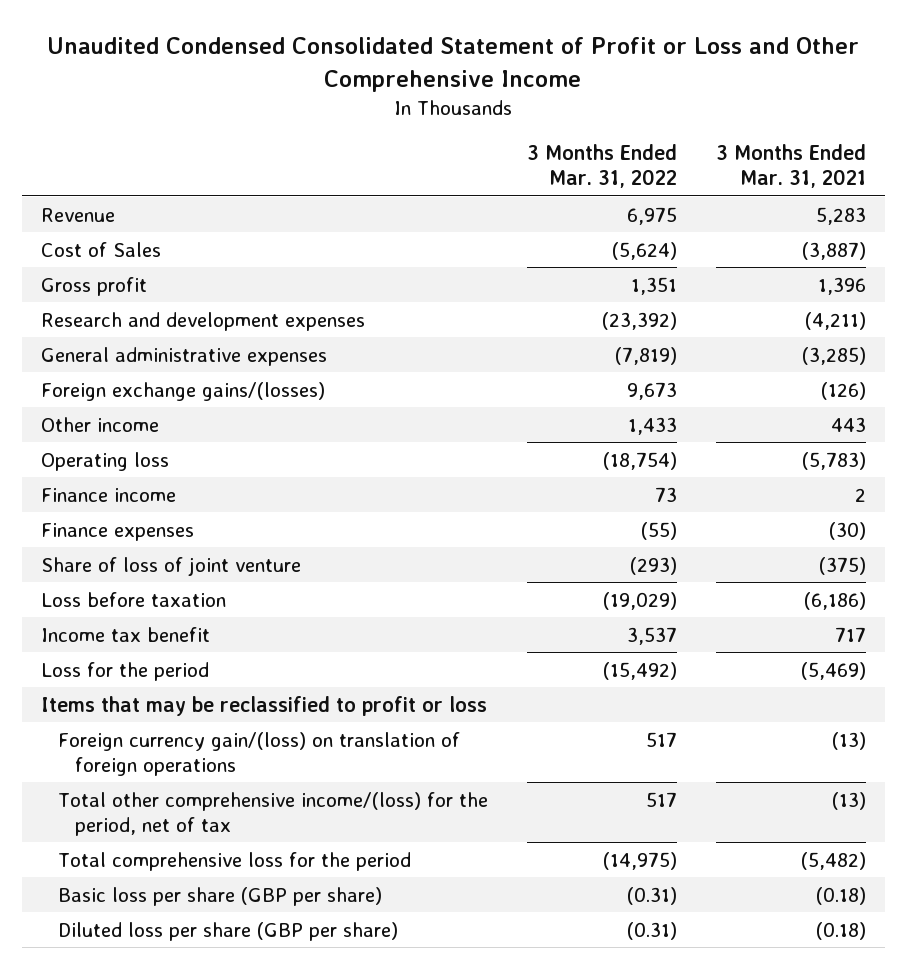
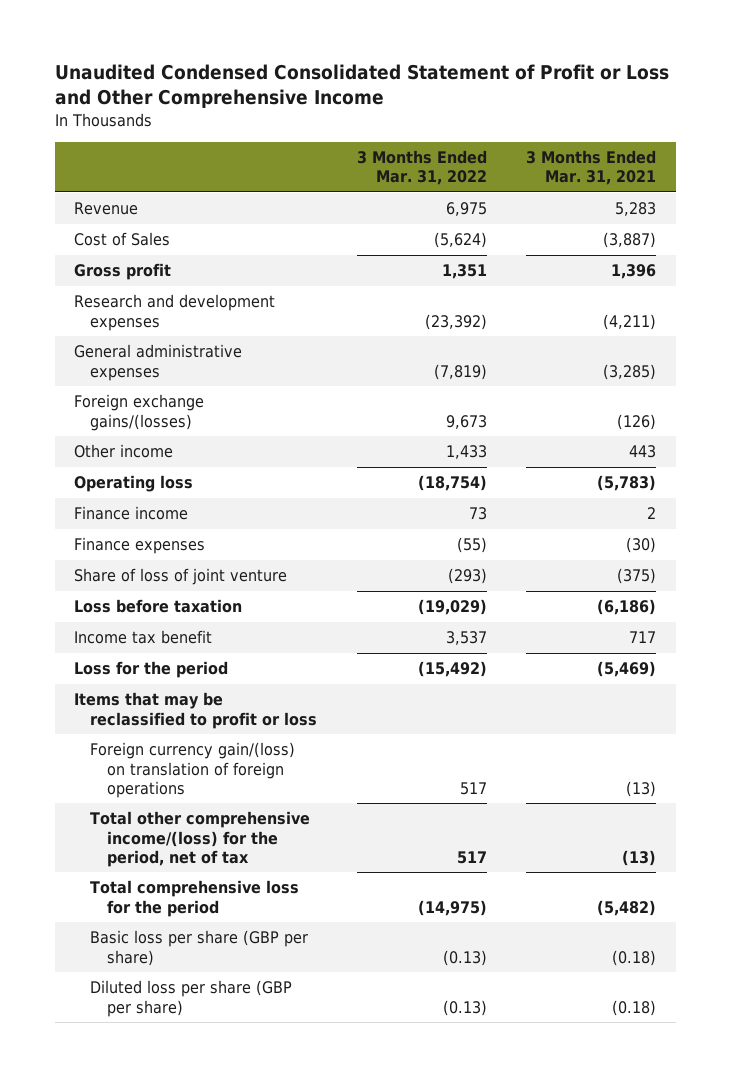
[626,886,677,905] (0.31) -> [442,949,487,966] (0.13)
[626,921,677,940] (0.31) -> [442,999,487,1016] (0.13)

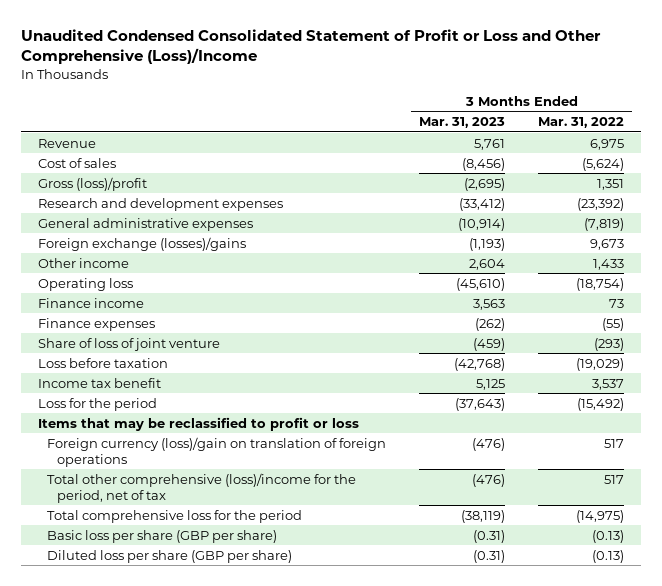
[54,64,669,109] Unaudited Condensed Consolidated Statement of Profit or Loss and Other Comprehensive Income -> [21,29,602,65] Unaudited Condensed Consolidated Statement of Profit or Loss and Other Comprehensive (Loss)/Income
[526,149,657,186] 3 Months Ended Mar. 31, 2021 -> none
none -> [419,117,506,129] Mar. 31, 2023
[74,232,171,247] Cost of Sales -> [37,157,116,168] Cost of sales
[74,263,172,281] Gross profit -> [37,176,147,191] Gross (loss)/profit
[74,394,205,431] Foreign exchange gains/(losses) -> [37,236,246,251] Foreign exchange (losses)/gains
[90,742,296,798] Foreign currency gain/(loss) on translation of foreign operations -> [47,436,387,467] Foreign currency (loss)/gain on translation of foreign operations
[90,811,311,867] Total other comprehensive income/(loss) for the period, net of tax -> [47,472,357,503] Total other comprehensive (loss)/income for the period, net of tax

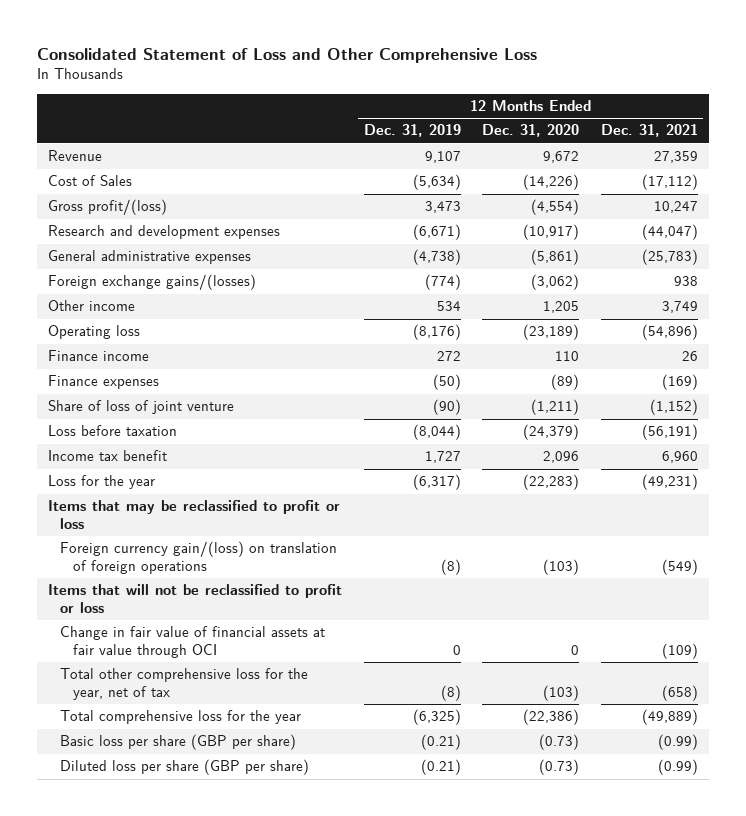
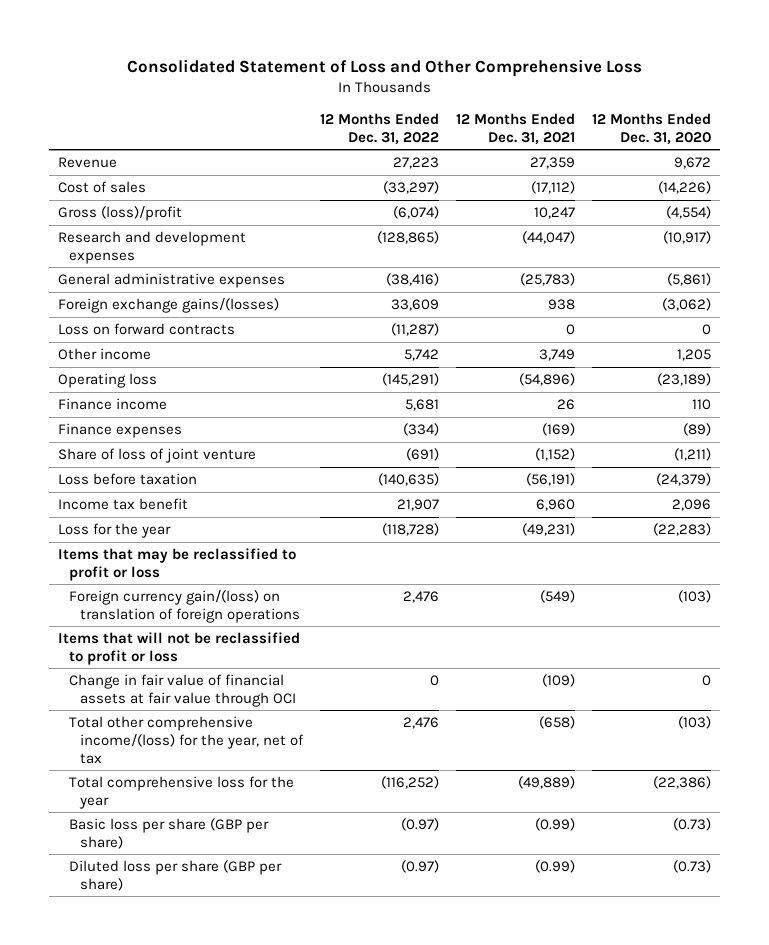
[363,124,461,138] Dec. 31, 2019 -> none
none -> [319,112,439,145] 12 Months Ended Dec. 31, 2022
[47,175,132,187] Cost of Sales -> [57,181,146,194] Cost of sales
[47,199,167,216] Gross profit/(loss) -> [57,206,182,222] Gross (loss)/profit
none -> [57,323,235,336] Loss on forward contracts
[60,668,309,700] Total other comprehensive loss for the year, net of tax -> [68,716,304,764] Total other comprehensive income/(loss) for the year, net of tax

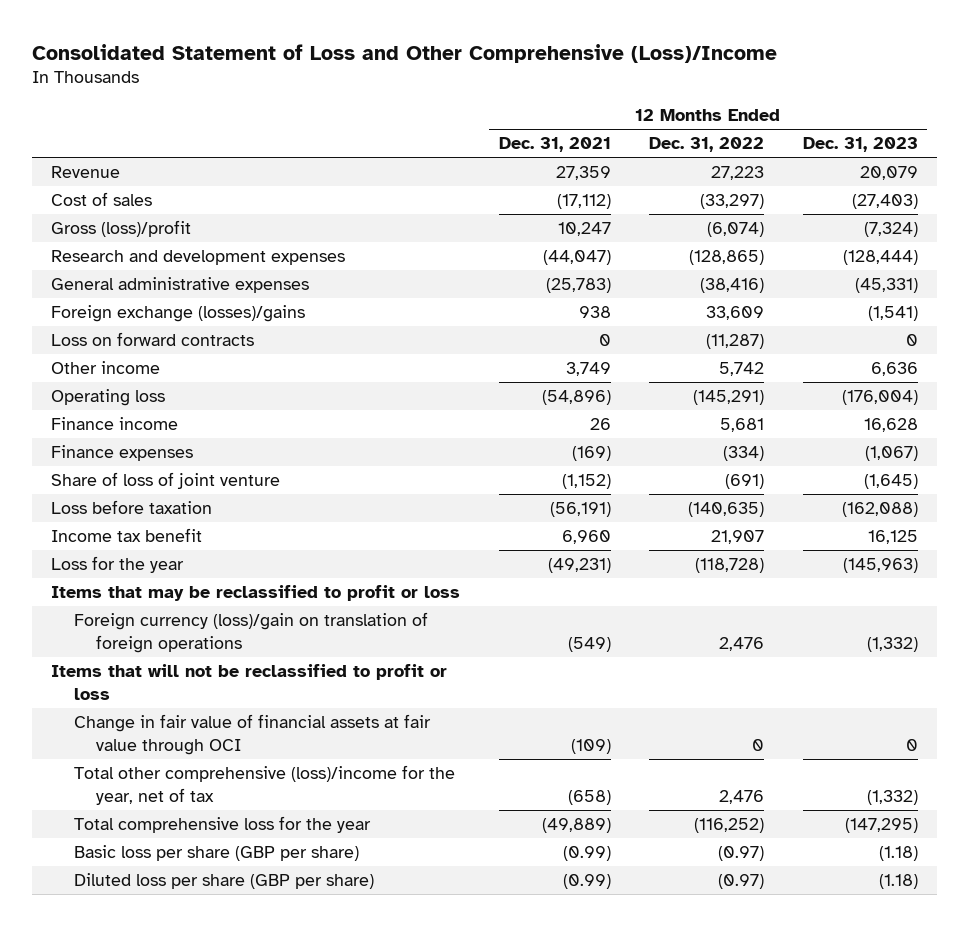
[126,59,642,78] Consolidated Statement of Loss and Other Comprehensive Loss -> [32,43,778,63] Consolidated Statement of Loss and Other Comprehensive (Loss)/Income
[592,112,712,145] 12 Months Ended Dec. 31, 2020 -> none
none -> [802,137,918,153] Dec. 31, 2023
[57,298,279,314] Foreign exchange gains/(losses) -> [51,305,306,323] Foreign exchange (losses)/gains
[68,590,300,623] Foreign currency gain/(loss) on translation of foreign operations -> [73,612,428,653] Foreign currency (loss)/gain on translation of foreign operations
[68,716,304,764] Total other comprehensive income/(loss) for the year, net of tax -> [73,765,455,805] Total other comprehensive (loss)/income for the year, net of tax

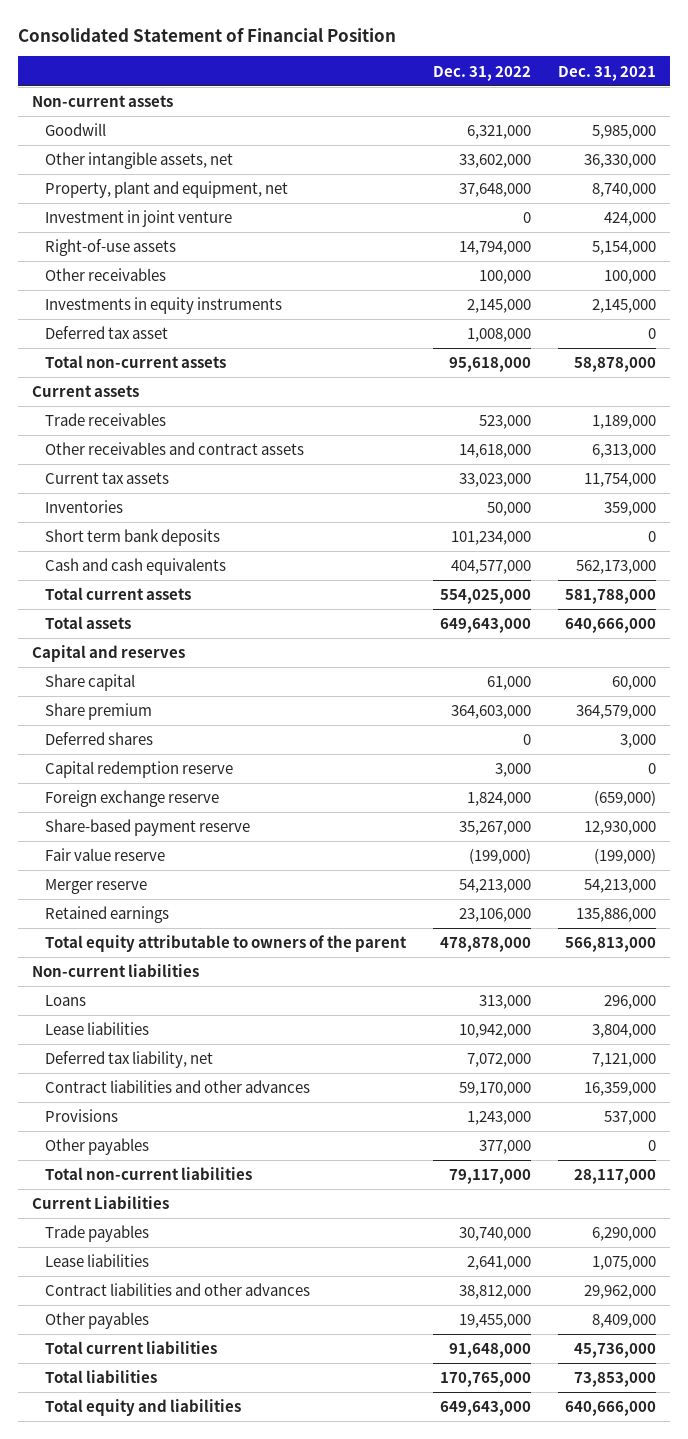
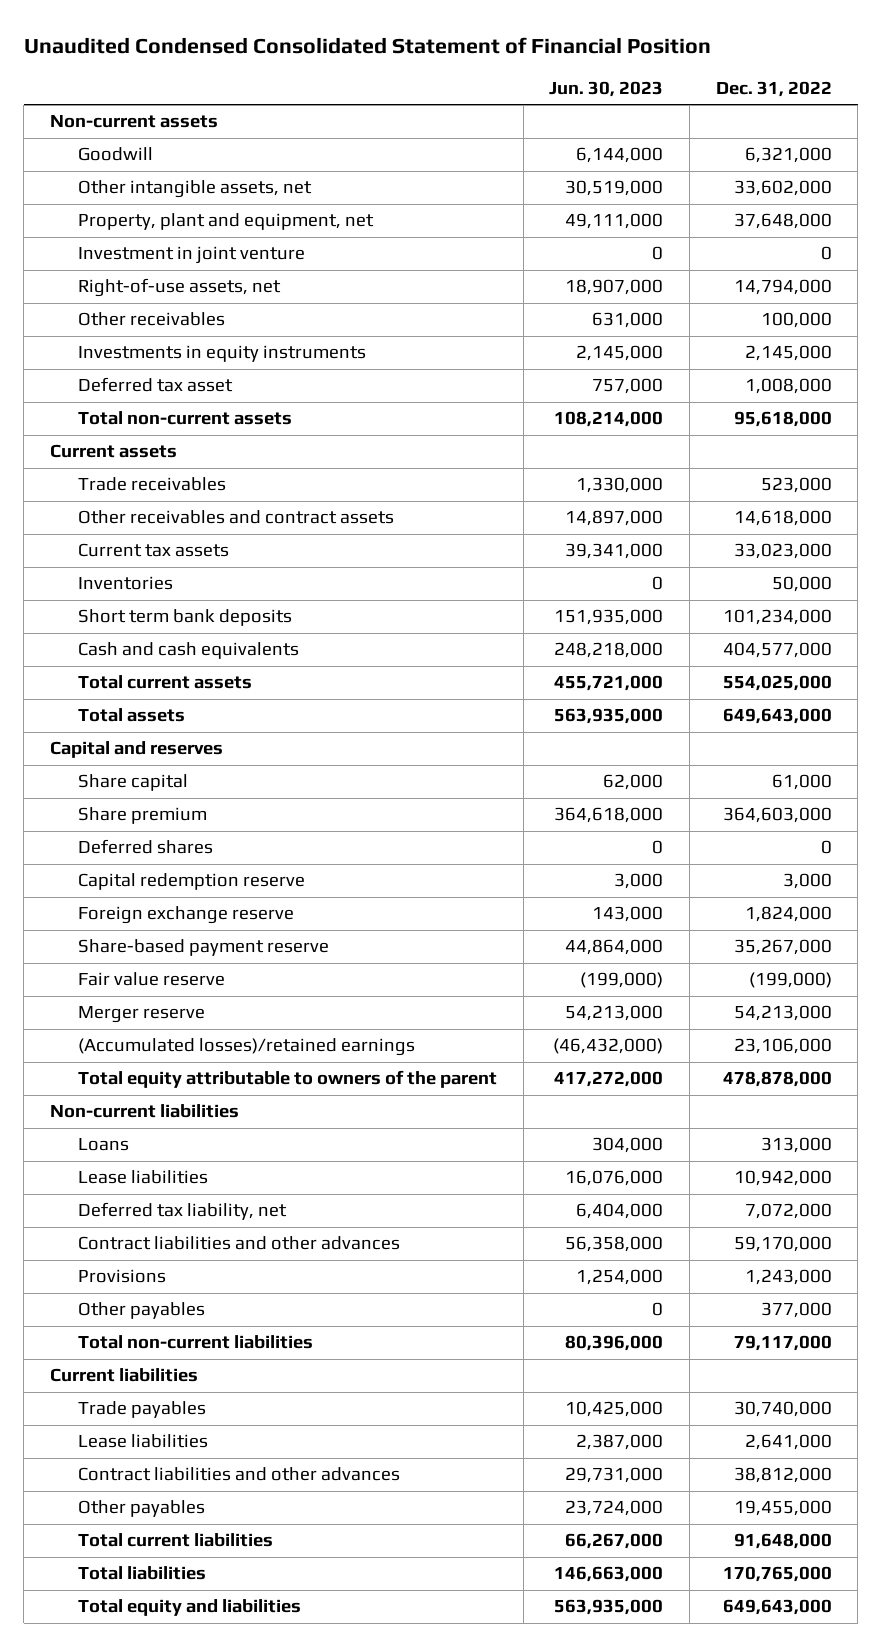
[18,27,397,42] Consolidated Statement of Financial Position -> [23,36,711,54] Unaudited Condensed Consolidated Statement of Financial Position
[558,65,657,81] Dec. 31, 2021 -> none
none -> [549,80,664,97] Jun. 30, 2023
[45,239,177,257] Right-of-use assets -> [78,278,282,298] Right-of-use assets, net
[45,906,170,924] Retained earnings -> [78,1038,416,1057] (Accumulated losses)/retained earnings
[31,1196,169,1210] Current Liabilities -> [49,1368,198,1383] Current liabilities

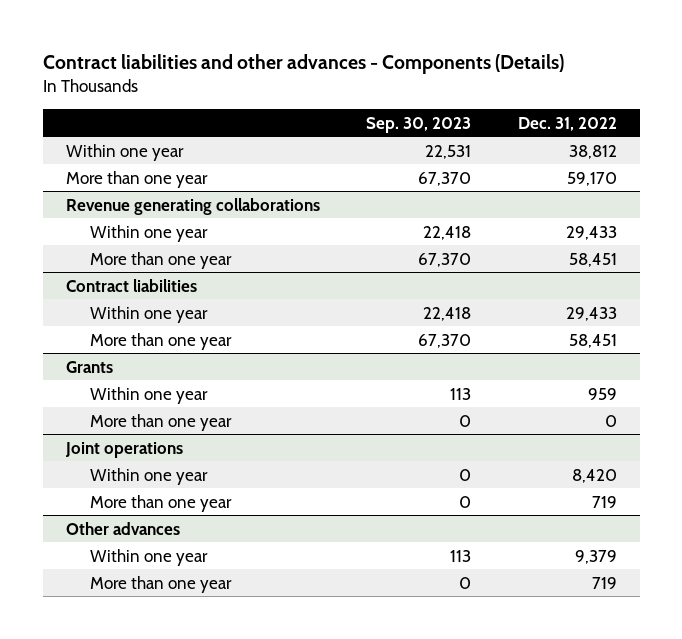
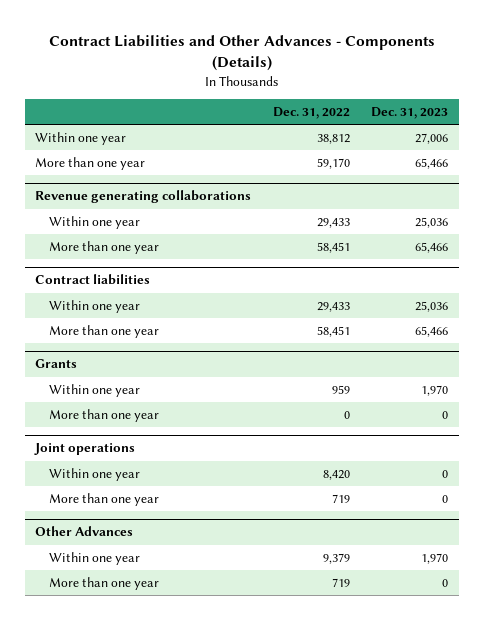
[42,53,564,74] Contract liabilities and other advances - Components (Details) -> [48,34,435,72] Contract Liabilities and Other Advances - Components (Details)
[366,116,472,133] Sep. 30, 2023 -> none
none -> [370,107,448,120] Dec. 31, 2023
[65,521,180,535] Other advances -> [35,526,134,537] Other Advances

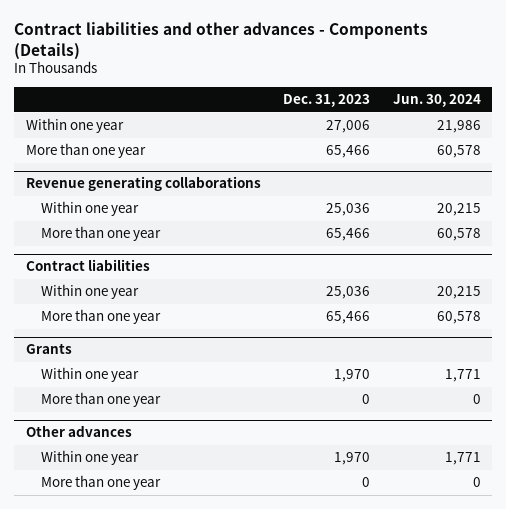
[48,34,435,72] Contract Liabilities and Other Advances - Components (Details) -> [14,21,429,60] Contract liabilities and other advances - Components (Details)
[272,107,350,120] Dec. 31, 2022 -> none
none -> [392,94,481,108] Jun. 30, 2024
[34,443,136,456] Joint operations -> none
[49,467,141,481] Within one year -> none
[49,492,160,506] More than one year -> none
[35,526,134,537] Other Advances -> [25,425,132,438] Other advances

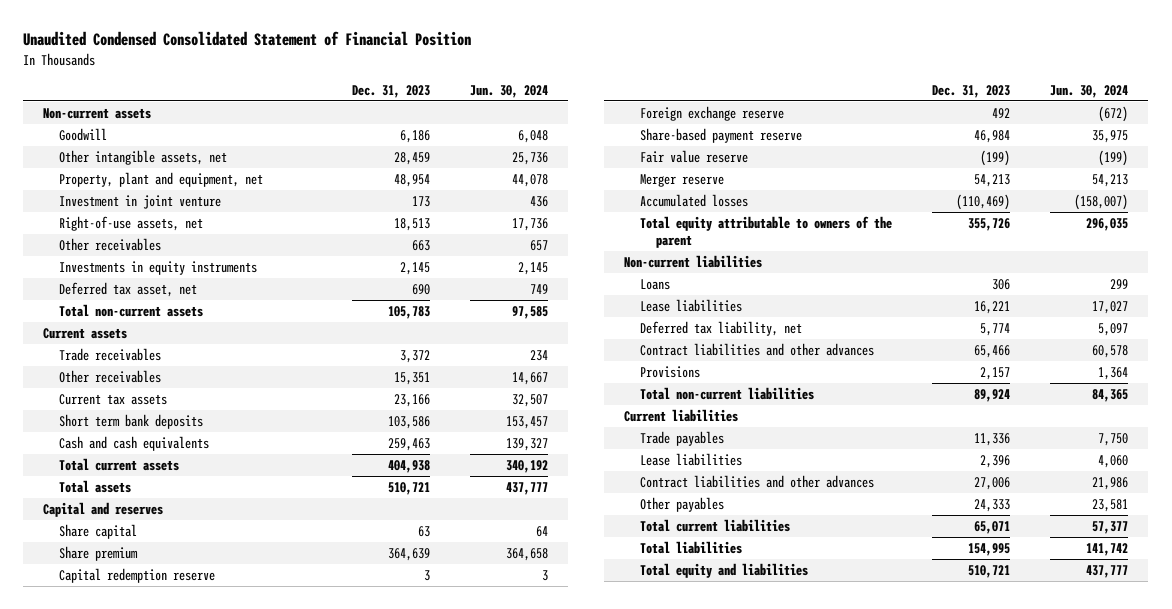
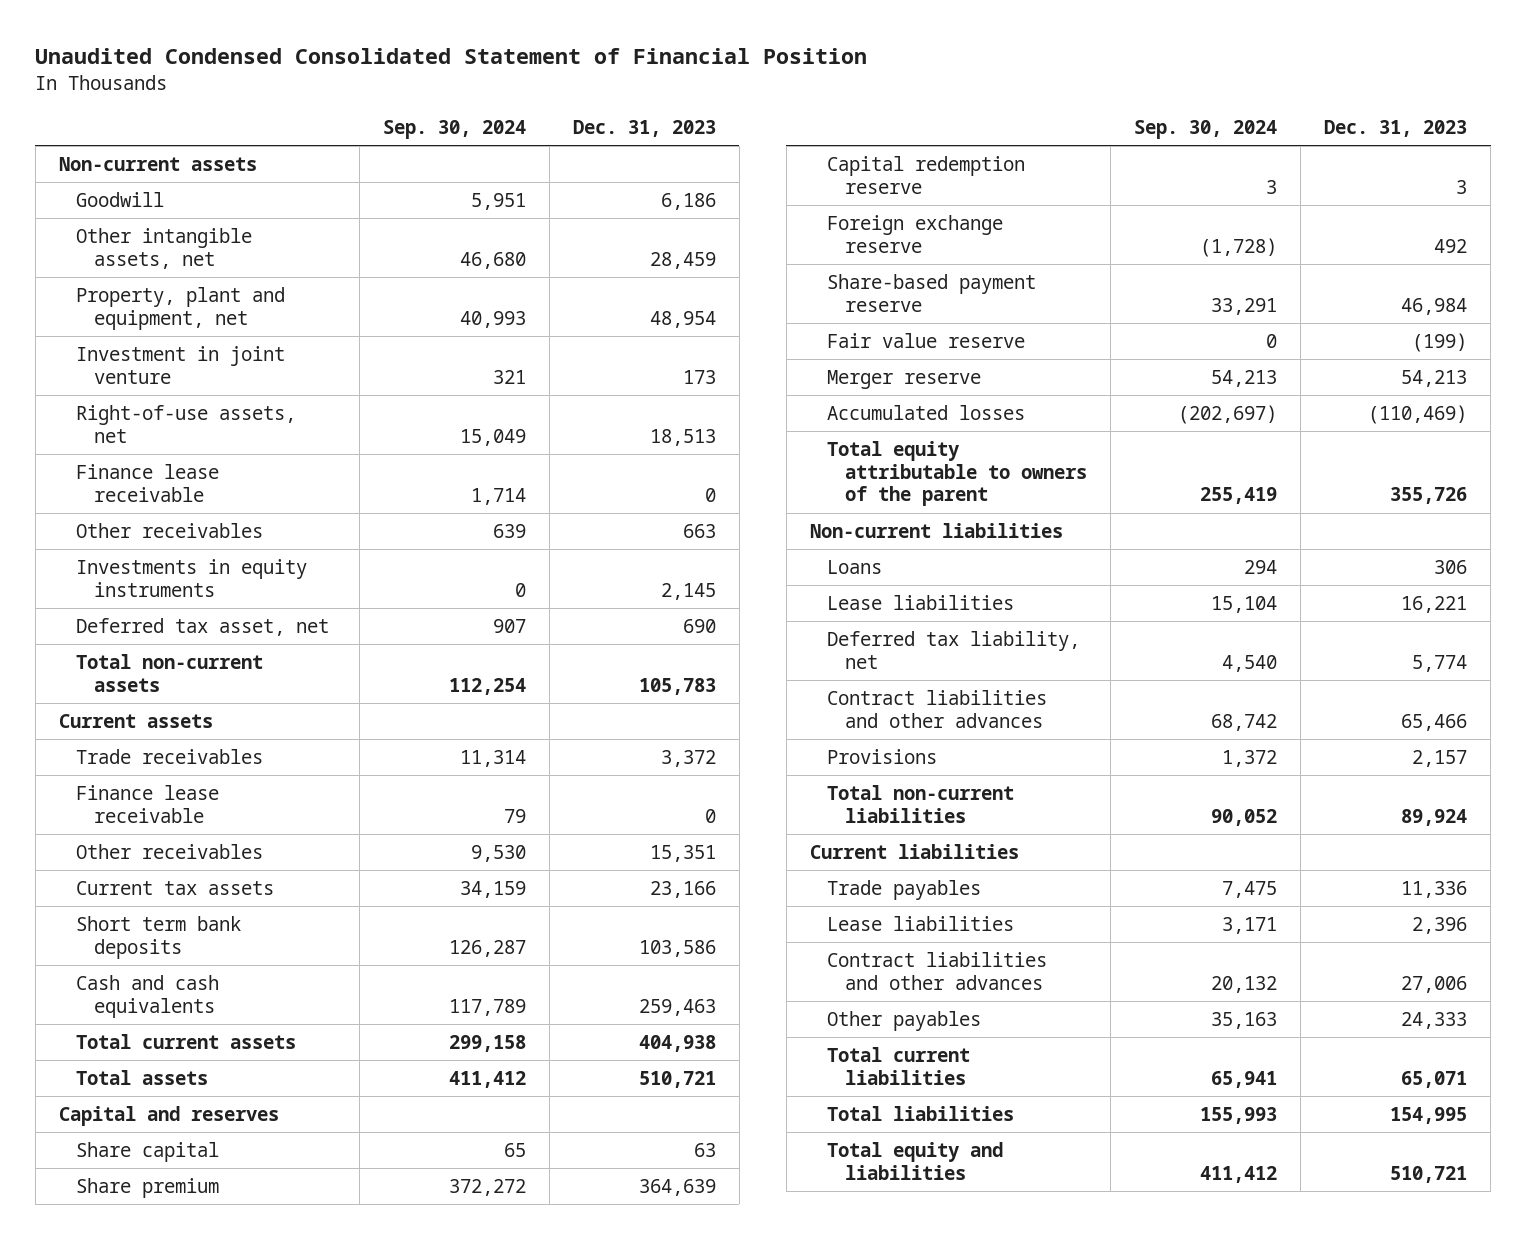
[469,84,548,98] Jun. 30, 2024 -> none
none -> [382,119,526,139] Sep. 30, 2024
none -> [76,464,220,502] Finance lease receivable
none -> [76,785,220,823] Finance lease receivable

